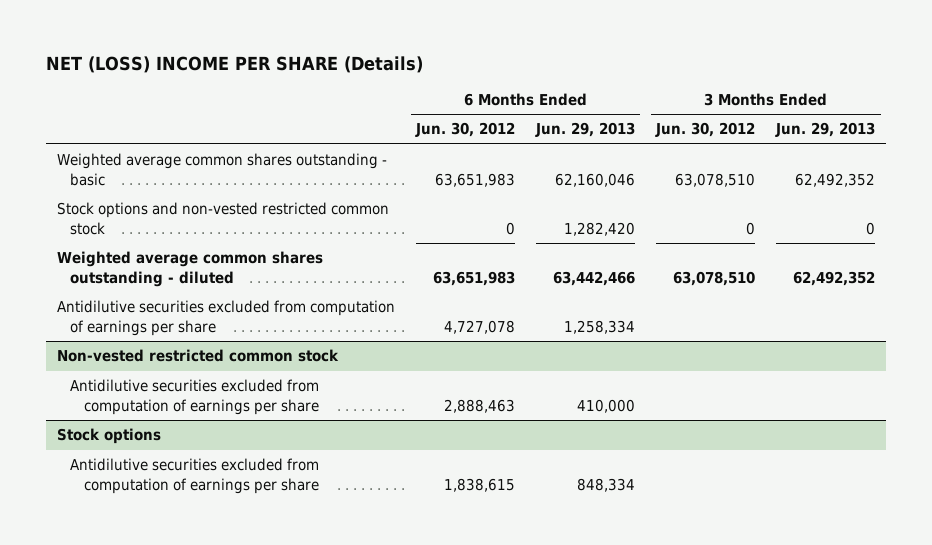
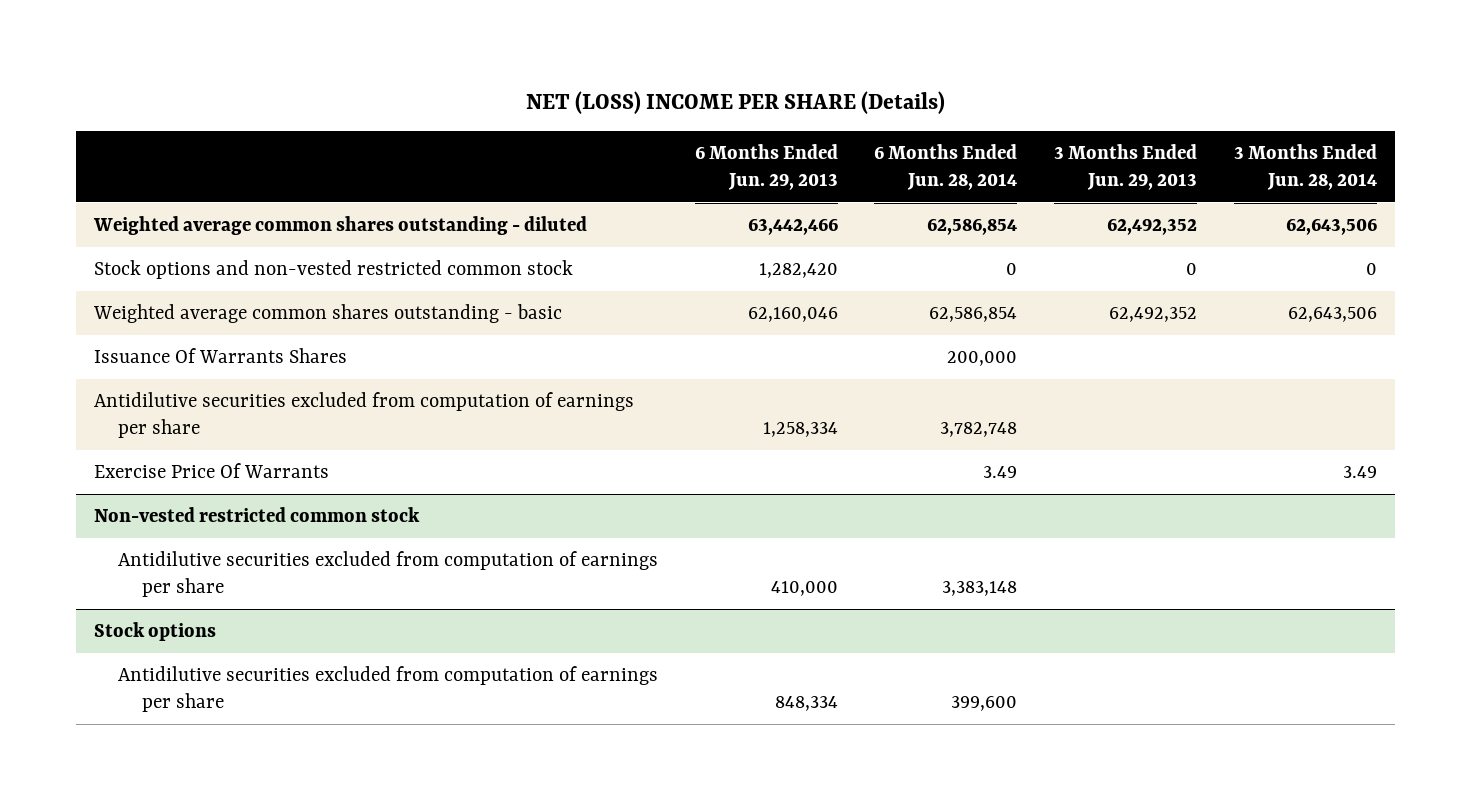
[414,122,515,138] Jun. 30, 2012 -> none
[655,122,756,138] Jun. 30, 2012 -> none
none -> [874,144,1018,191] 6 Months Ended Jun. 28, 2014
none -> [1233,144,1377,191] 3 Months Ended Jun. 28, 2014
[56,202,389,235] Stock options and non-vested restricted common stock -> [94,259,574,279] Stock options and non-vested restricted common stock
[56,153,387,186] Weighted average common shares outstanding - basic -> [93,303,563,323] Weighted average common shares outstanding - basic
none -> [94,347,348,363] Issuance Of Warrants Shares
none -> [94,462,330,478] Exercise Price Of Warrants

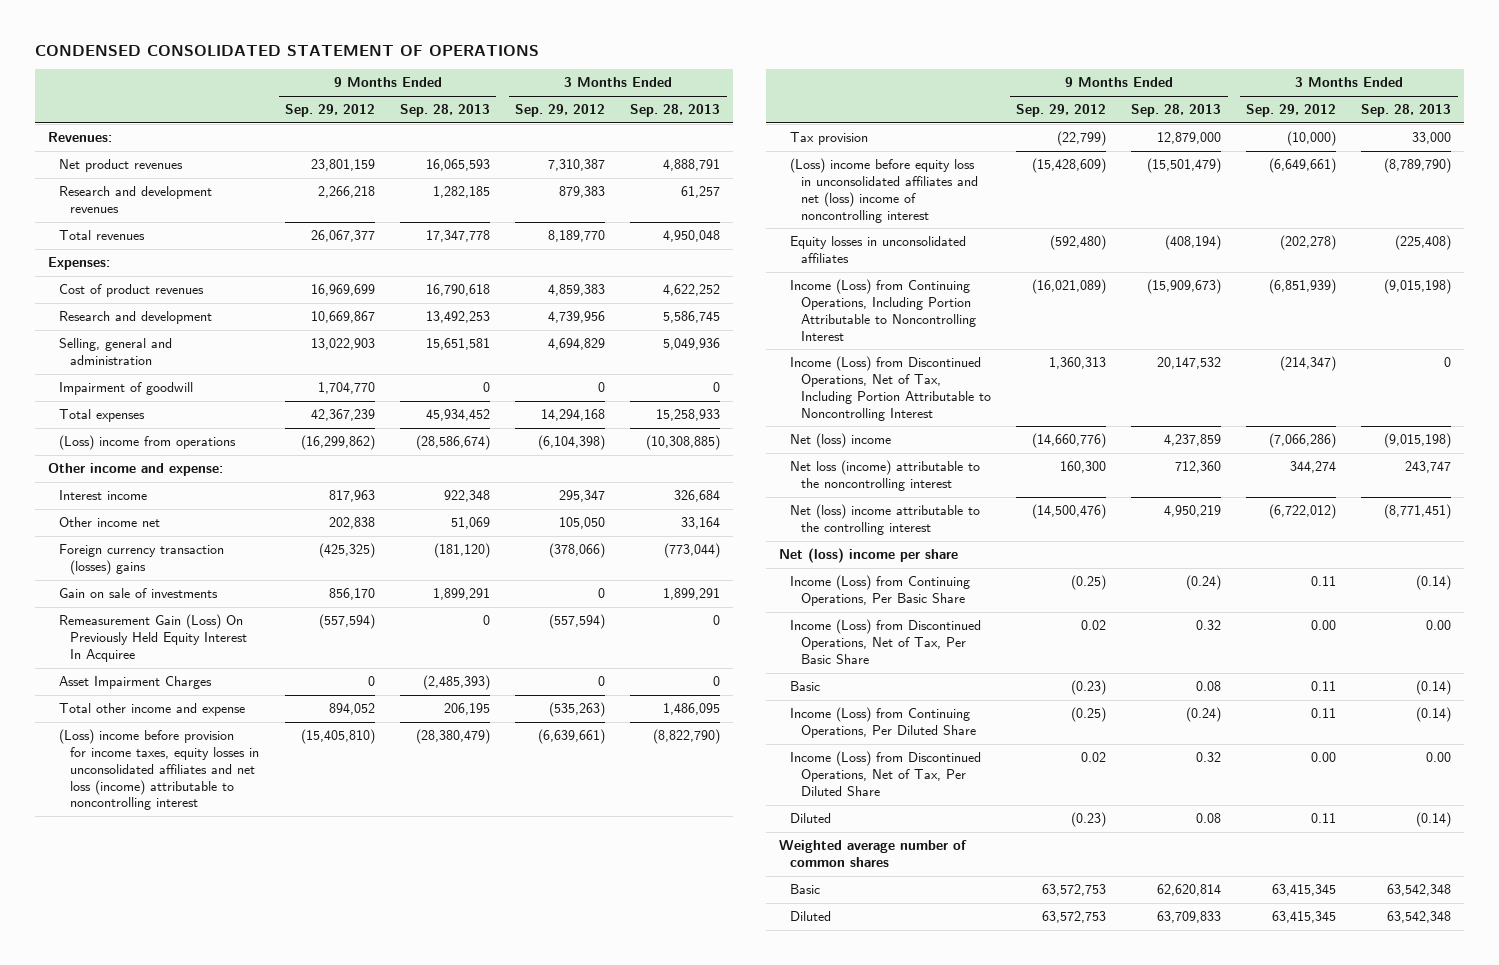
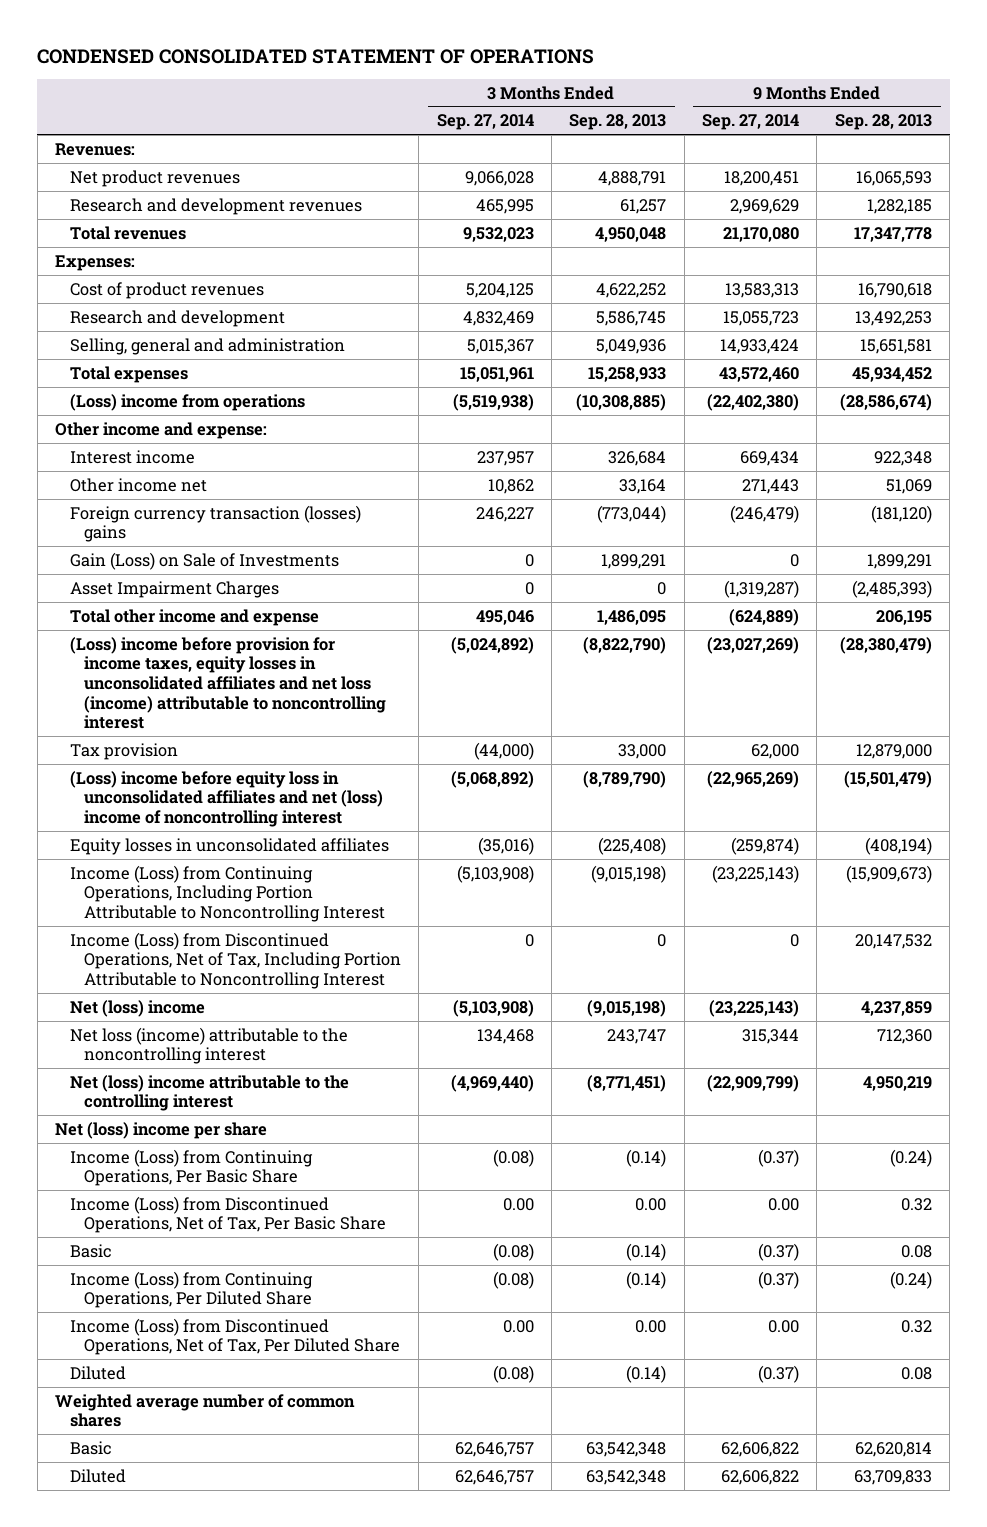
[284,104,375,118] Sep. 29, 2012 -> none
[515,104,606,118] Sep. 29, 2012 -> none
none -> [436,114,534,131] Sep. 27, 2014
none -> [702,114,800,131] Sep. 27, 2014
[58,382,193,396] Impairment of goodwill -> none
[58,614,247,662] Remeasurement Gain (Loss) On Previously Held Equity Interest In Acquiree -> none
[58,588,218,599] Gain on sale of investments -> [69,551,339,570] Gain (Loss) on Sale of Investments

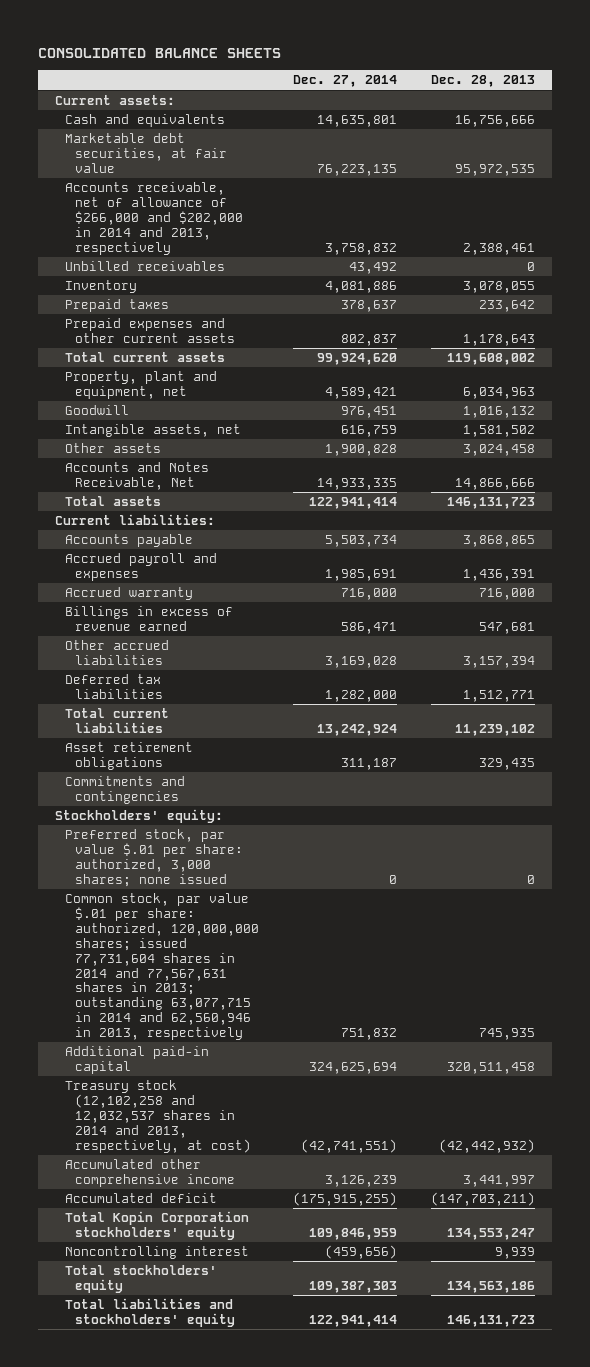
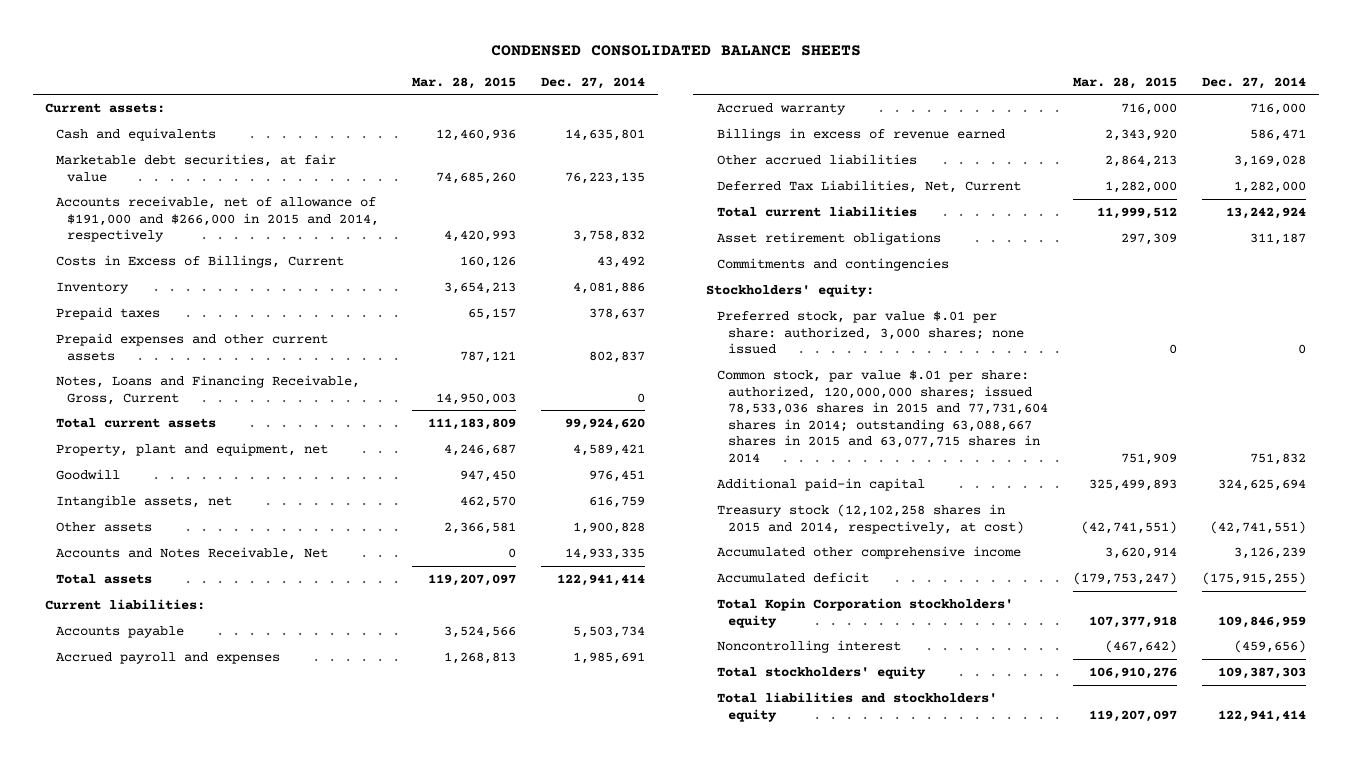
[38,47,282,58] CONSOLIDATED BALANCE SHEETS -> [490,44,861,56] CONDENSED CONSOLIDATED BALANCE SHEETS
[430,75,535,88] Dec. 28, 2013 -> none
none -> [412,76,517,89] Mar. 28, 2015
[65,181,243,255] Accounts receivable, net of allowance of $266,000 and $202,000 in 2014 and 2013, respectively -> [56,195,380,243] Accounts receivable, net of allowance of $191,000 and $266,000 in 2015 and 2014, respectively
[65,260,226,271] Unbilled receivables -> [56,254,345,268] Costs in Excess of Billings, Current
none -> [56,374,361,405] Notes, Loans and Financing Receivable, Gross, Current
[65,673,163,699] Deferred tax liabilities -> [716,179,1021,193] Deferred Tax Liabilities, Net, Current
[65,892,259,1041] Common stock, par value $.01 per share: authorized, 120,000,000 shares; issued 77,731,604 shares in 2014 and 77,567,631 shares in 2013; outstanding 63,077,715 in 2014 and 62,560,946 in 2013, respectively -> [716,369,1048,463] Common stock, par value $.01 per share: authorized, 120,000,000 shares; issued 78,533,036 shares in 2015 and 77,731,604 shares in 2014; outstanding 63,088,667 shares in 2015 and 63,077,715 shares in 2014
[65,1079,251,1153] Treasury stock (12,102,258 and 12,032,537 shares in 2014 and 2013, respectively, at cost) -> [716,503,1024,534] Treasury stock (12,102,258 shares in 2015 and 2014, respectively, at cost)

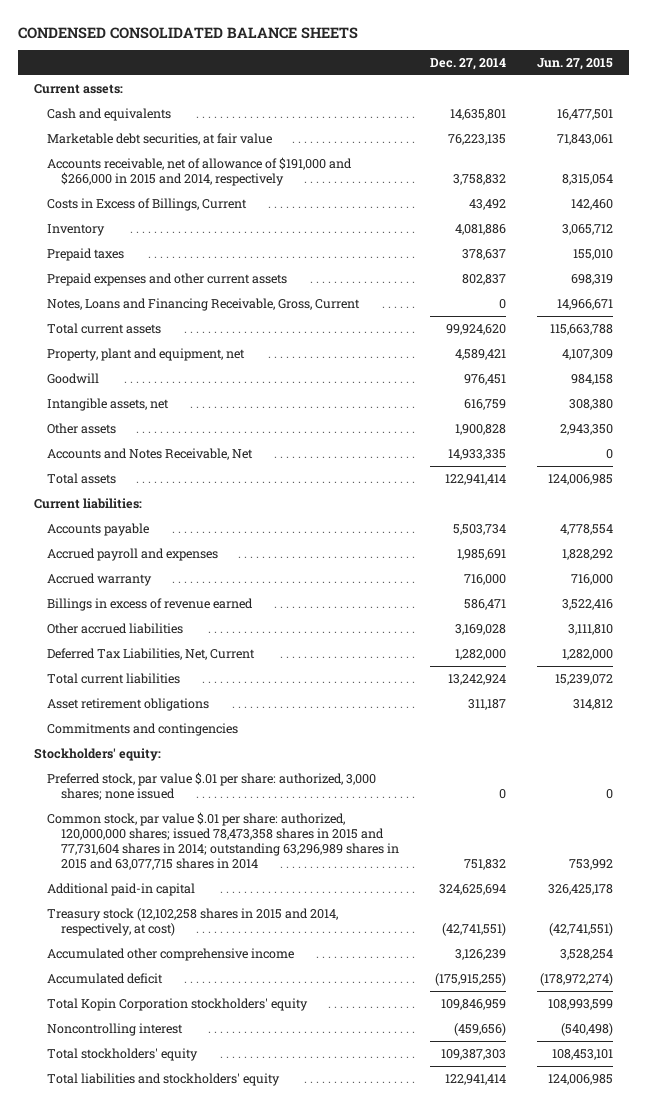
[412,76,517,89] Mar. 28, 2015 -> none
none -> [537,58,614,71] Jun. 27, 2015
[716,369,1048,463] Common stock, par value $.01 per share: authorized, 120,000,000 shares; issued 78,533,036 shares in 2015 and 77,731,604 shares in 2014; outstanding 63,088,667 shares in 2015 and 63,077,715 shares in 2014 -> [47,811,400,871] Common stock, par value $.01 per share: authorized, 120,000,000 shares; issued 78,473,358 shares in 2015 and 77,731,604 shares in 2014; outstanding 63,296,989 shares in 2015 and 63,077,715 shares in 2014

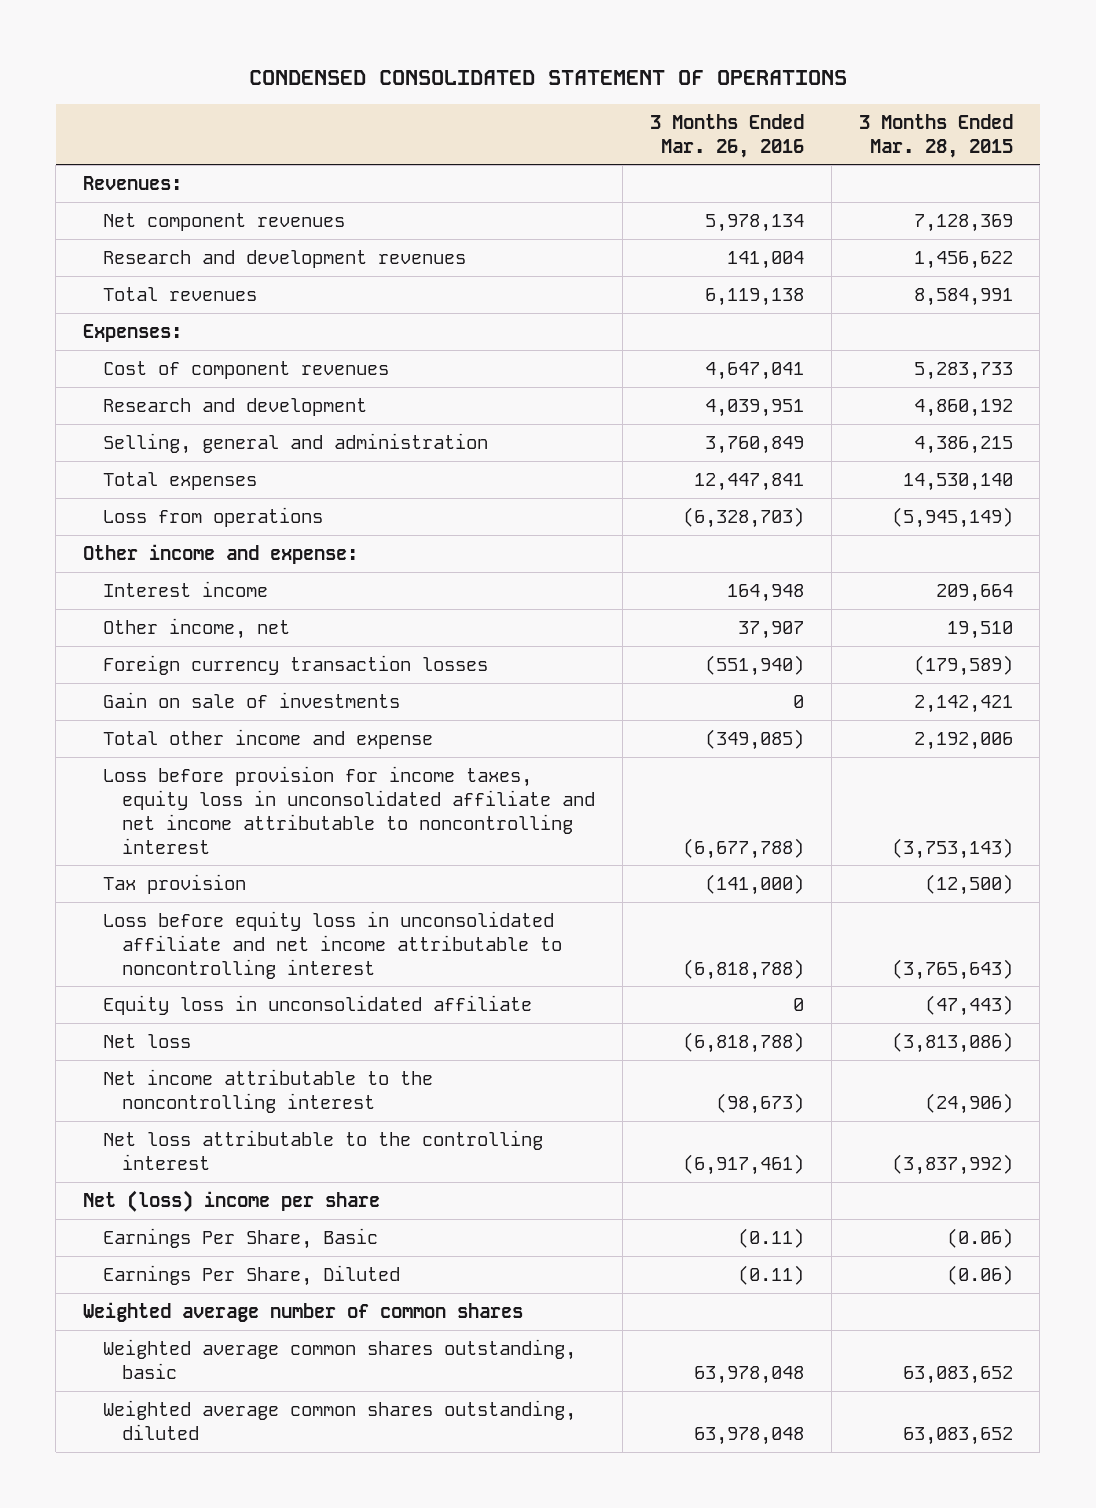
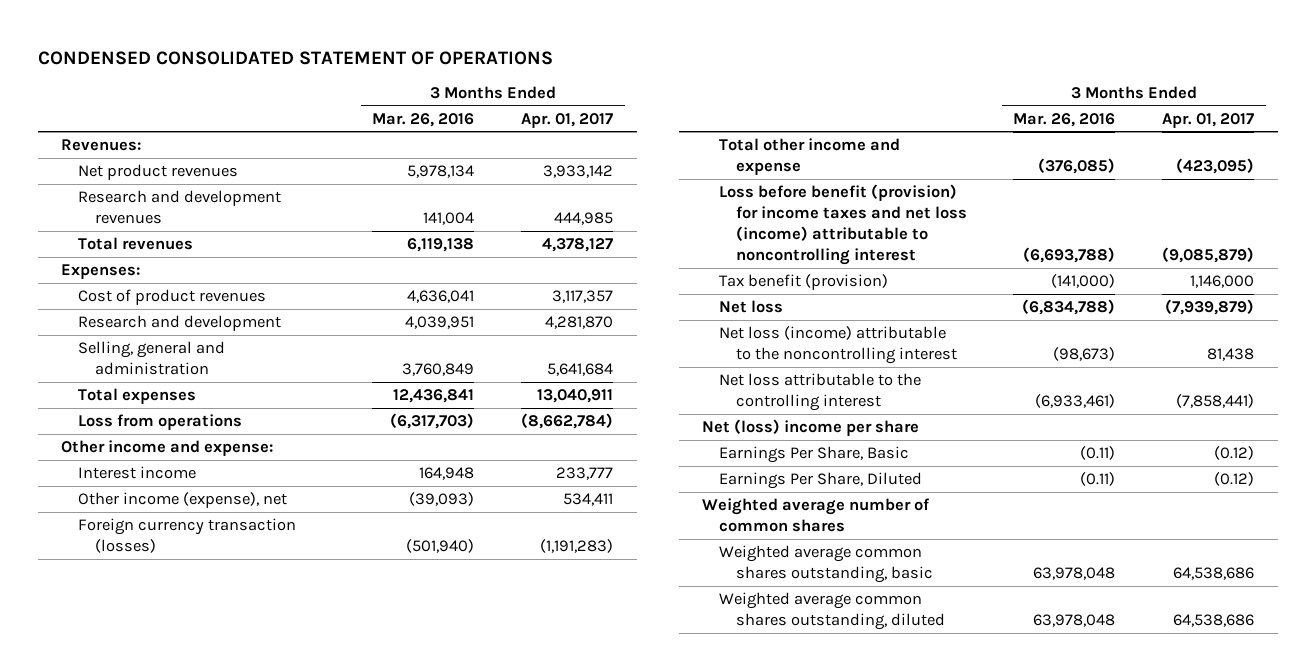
[858,113,1013,158] 3 Months Ended Mar. 28, 2015 -> none
none -> [521,112,614,128] Apr. 01, 2017
[102,212,345,231] Net component revenues -> [77,164,238,181] Net product revenues
[102,360,389,379] Cost of component revenues -> [77,289,266,306] Cost of product revenues
[704,361,804,380] 4,647,041 -> [407,290,475,304] 4,636,041
[693,472,804,491] 12,447,841 -> [393,389,475,404] 12,436,841
[682,506,804,528] (6,328,703) -> [390,413,475,430] (6,317,703)
[102,691,400,708] Gain on sale of investments -> none
[102,910,563,979] Loss before equity loss in unconsolidated affiliate and net income attributable to noncontrolling interest -> none
[102,994,532,1015] Equity loss in unconsolidated affiliate -> none
[102,617,290,639] Other income, net -> [77,492,287,509] Other income (expense), net
[737,620,804,639] 37,907 -> [409,492,475,507] (39,093)
[102,654,488,675] Foreign currency transaction losses -> [77,518,296,554] Foreign currency transaction (losses)
[704,654,804,676] (551,940) -> [406,539,475,554] (501,940)
[704,728,804,750] (349,085) -> [1038,158,1116,175] (376,085)
[102,765,596,854] Loss before provision for income taxes, equity loss in unconsolidated affiliate and net income attributable to noncontrolling interest -> [718,184,967,266] Loss before benefit (provision) for income taxes and net loss (income) attributable to noncontrolling interest
[682,837,804,859] (6,677,788) -> [1023,247,1116,264] (6,693,788)
[102,873,246,894] Tax provision -> [718,274,888,291] Tax benefit (provision)
[682,1031,804,1053] (6,818,788) -> [1022,299,1116,316] (6,834,788)
[102,1068,433,1113] Net income attributable to the noncontrolling interest -> [718,326,957,365] Net loss (income) attributable to the noncontrolling interest
[682,1153,804,1175] (6,917,461) -> [1035,394,1116,409] (6,933,461)

